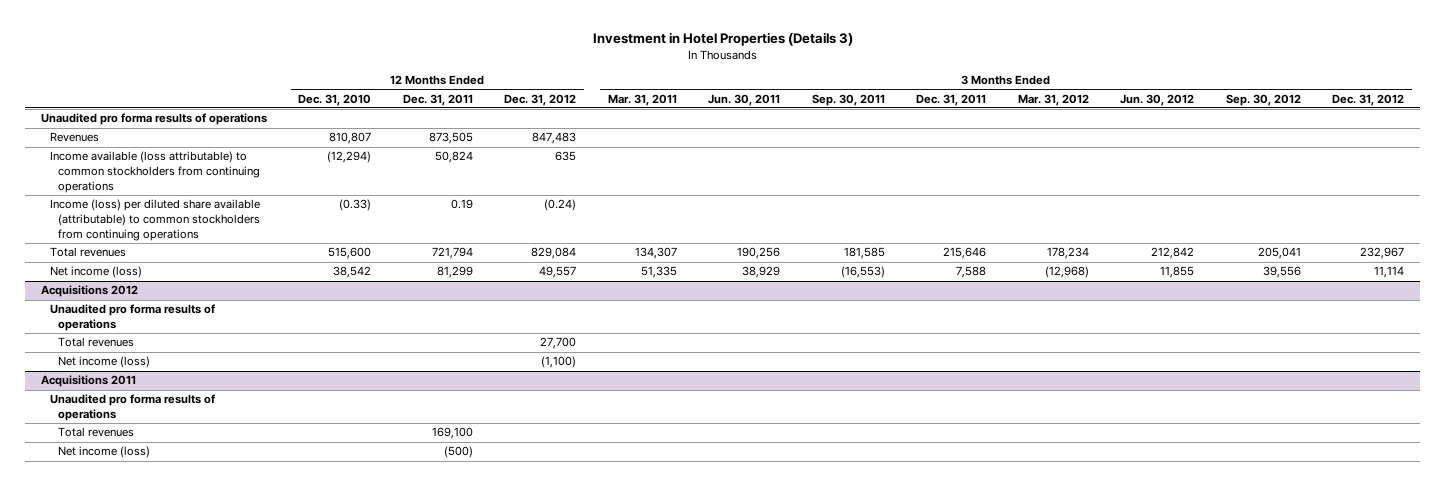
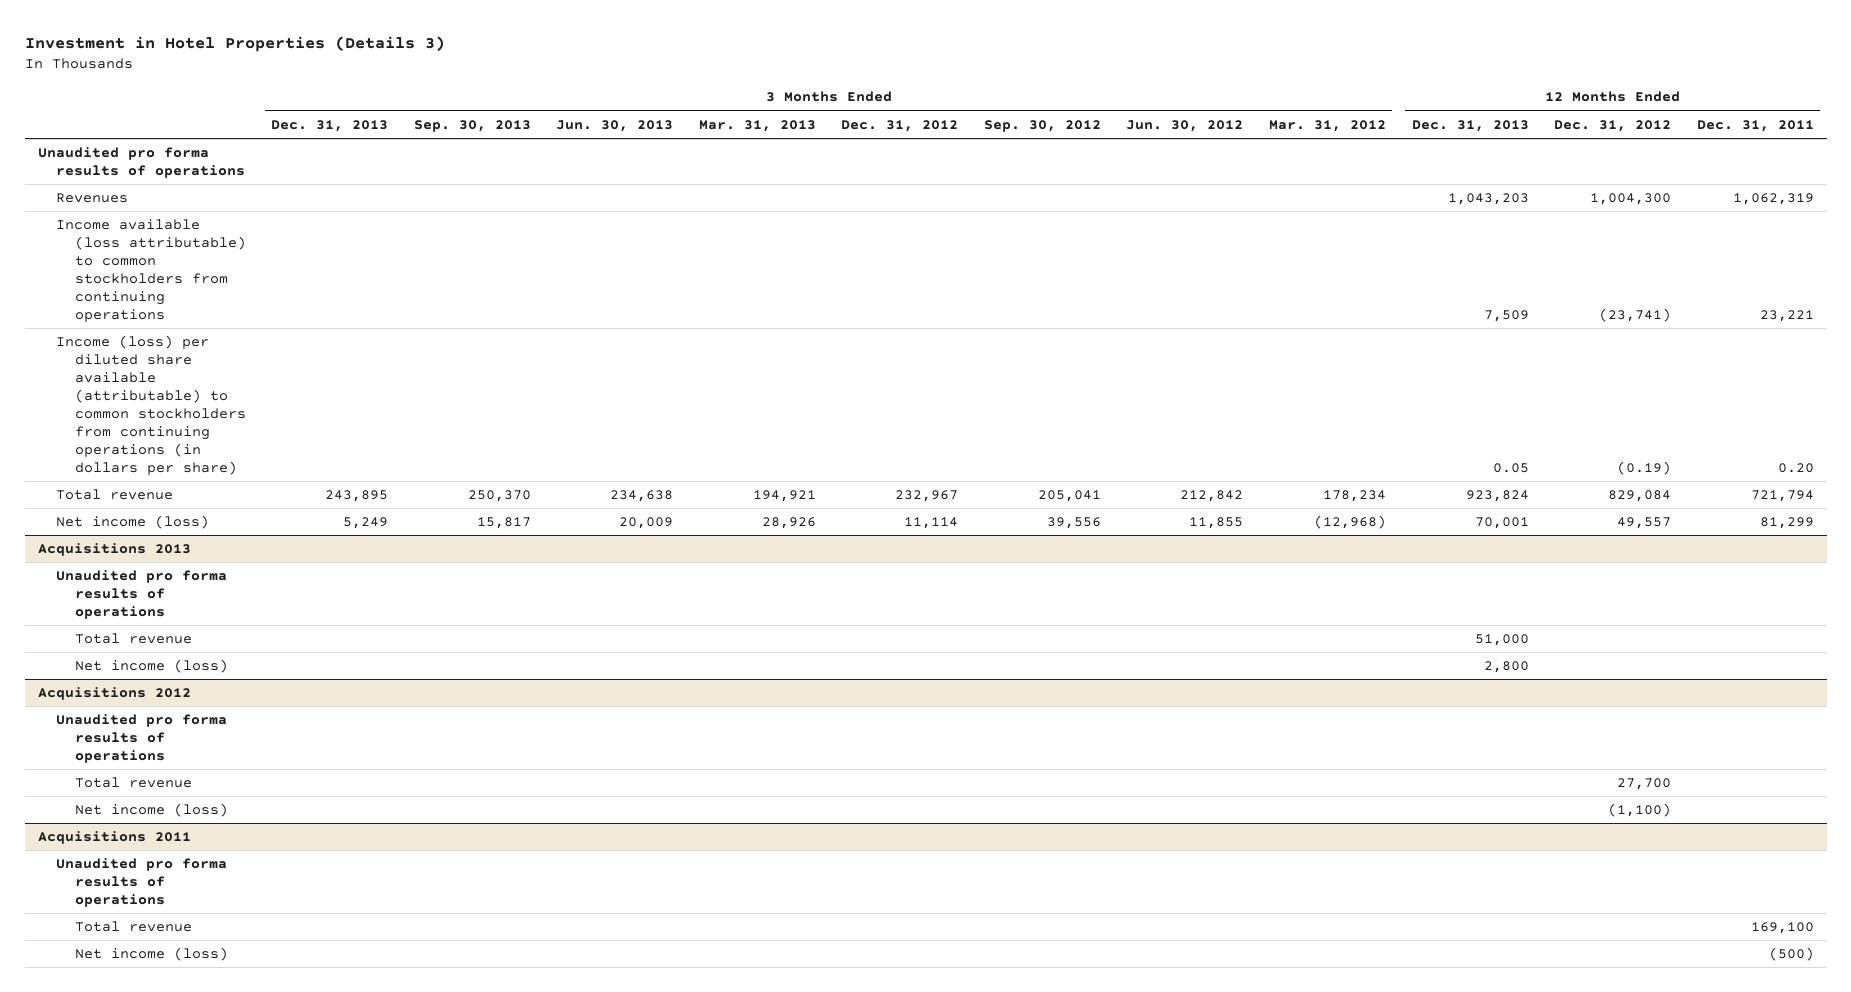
[298,93,372,106] Dec. 31, 2010 -> none
[607,93,677,106] Mar. 31, 2011 -> none
[708,93,781,106] Jun. 30, 2011 -> none
[811,93,885,106] Sep. 30, 2011 -> none
[916,93,987,106] Dec. 31, 2011 -> none
none -> [271,119,389,132] Dec. 31, 2013
none -> [413,119,531,132] Sep. 30, 2013
none -> [556,119,674,132] Jun. 30, 2013
none -> [698,119,816,132] Mar. 31, 2013
none -> [1411,119,1529,132] Dec. 31, 2013
[428,132,473,145] 873,505 -> [1732,193,1814,206] 1,062,319
[532,132,577,145] 847,483 -> [1590,193,1672,206] 1,004,300
[434,151,473,164] 50,824 -> [1759,309,1814,322] 23,221
[555,151,577,162] 635 -> [1599,307,1672,322] (23,741)
[49,199,261,242] Income (loss) per diluted share available (attributable) to common stockholders from continuing operations -> [56,335,246,475] Income (loss) per diluted share available (attributable) to common stockholders from continuing operations (in dollars per share)
[450,199,473,210] 0.19 -> [1777,462,1814,473] 0.20
[544,199,577,212] (0.24) -> [1617,460,1672,475] (0.19)
[49,247,126,258] Total revenues -> [56,489,174,501] Total revenue
none -> [37,543,191,557] Acquisitions 2013
none -> [56,570,228,620] Unaudited pro forma results of operations
none -> [74,633,192,645] Total revenue
none -> [74,659,228,674] Net income (loss)
[58,337,135,348] Total revenues -> [74,777,192,789] Total revenue
[58,427,135,438] Total revenues -> [74,921,192,933] Total revenue

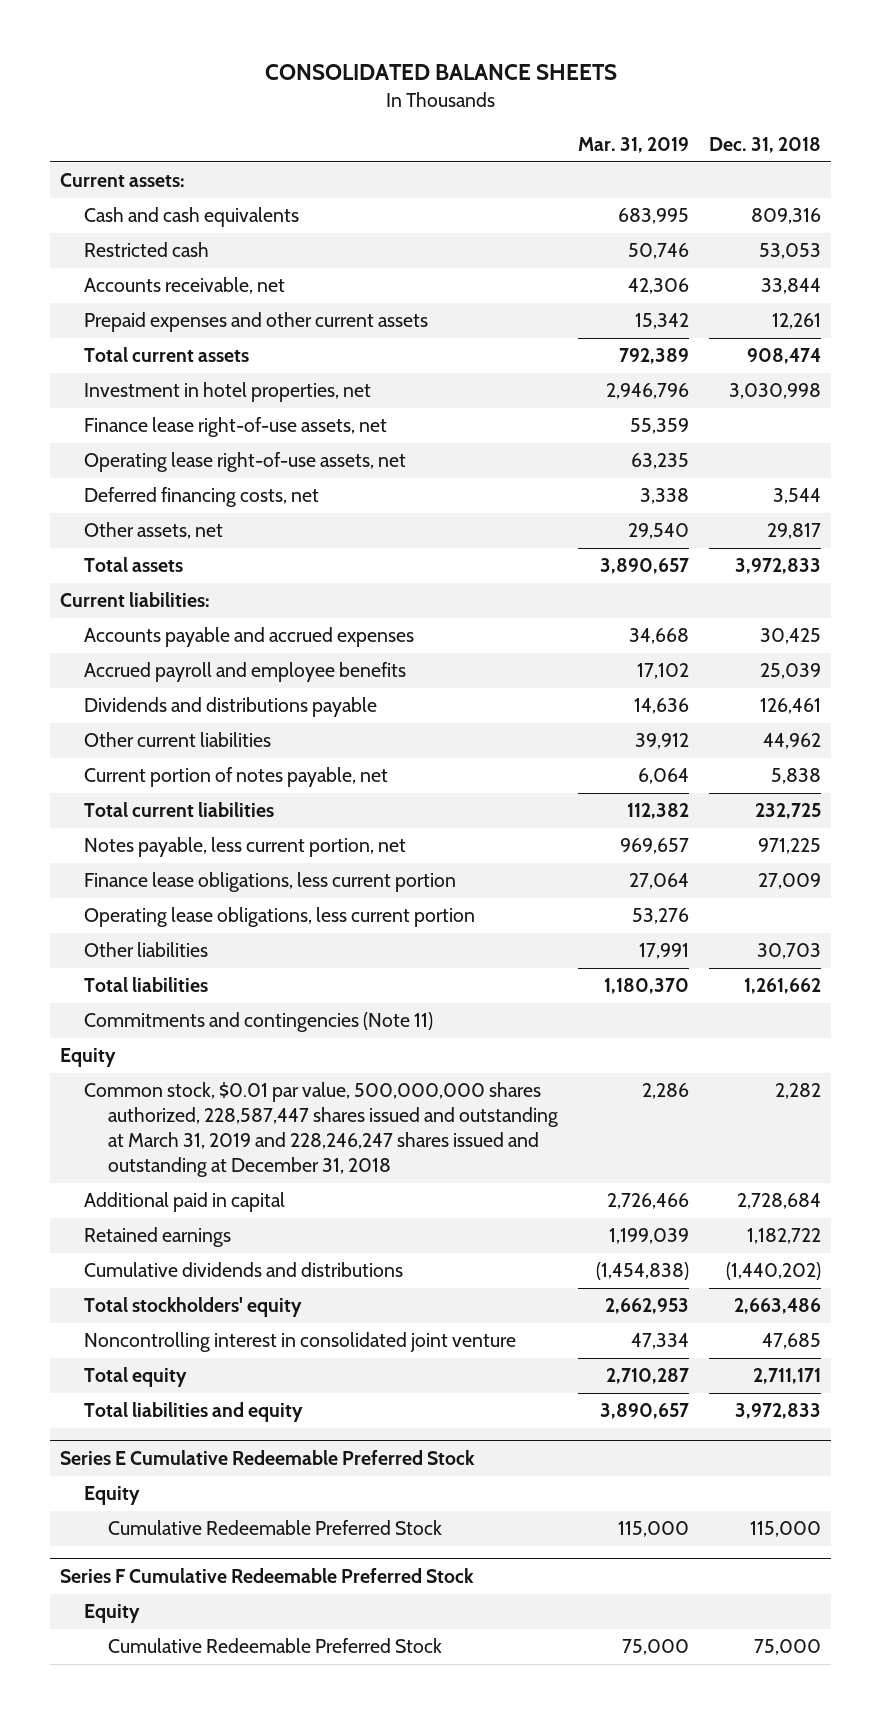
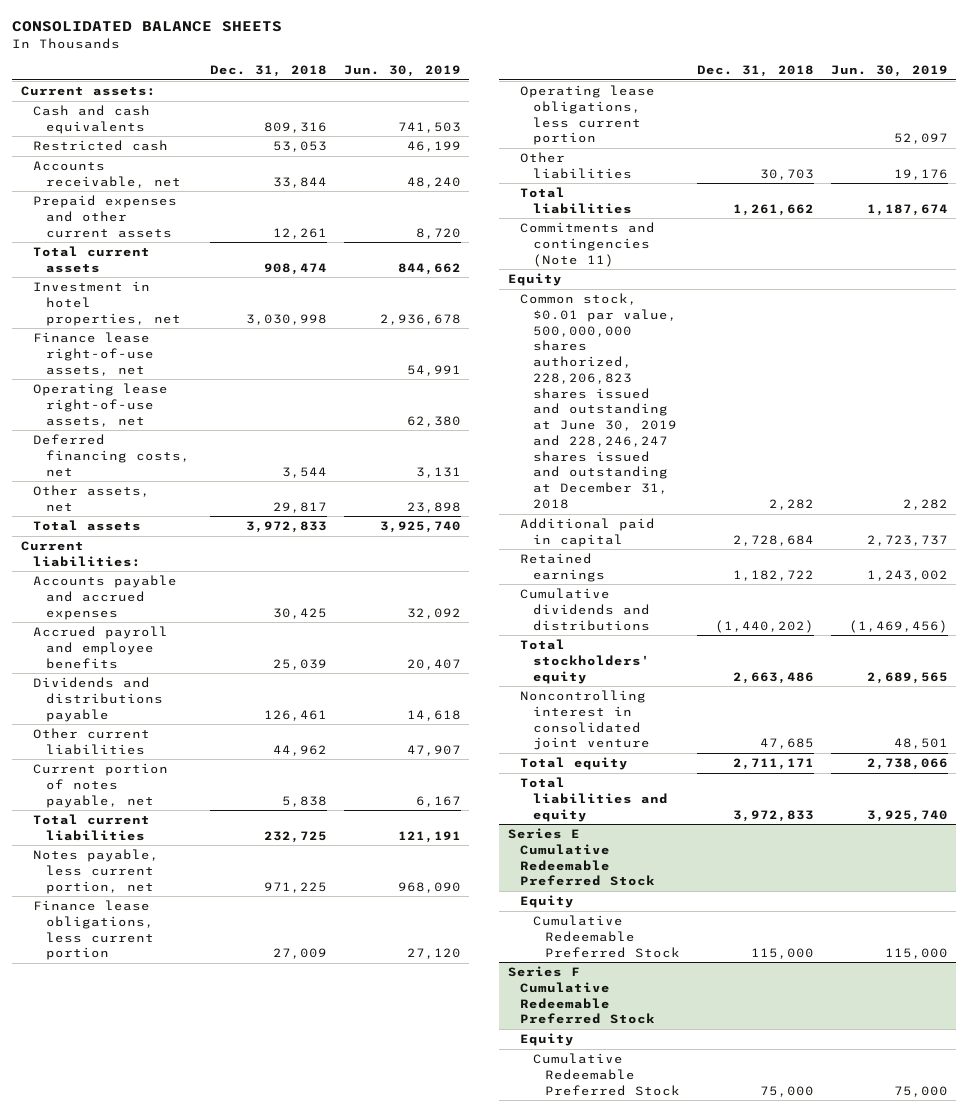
[578,136,690,153] Mar. 31, 2019 -> none
none -> [343,65,461,78] Jun. 30, 2019
[84,1082,558,1178] Common stock, $0.01 par value, 500,000,000 shares authorized, 228,587,447 shares issued and outstanding at March 31, 2019 and 228,246,247 shares issued and outstanding at December 31, 2018 -> [520,293,677,509] Common stock, $0.01 par value, 500,000,000 shares authorized, 228,206,823 shares issued and outstanding at June 30, 2019 and 228,246,247 shares issued and outstanding at December 31, 2018

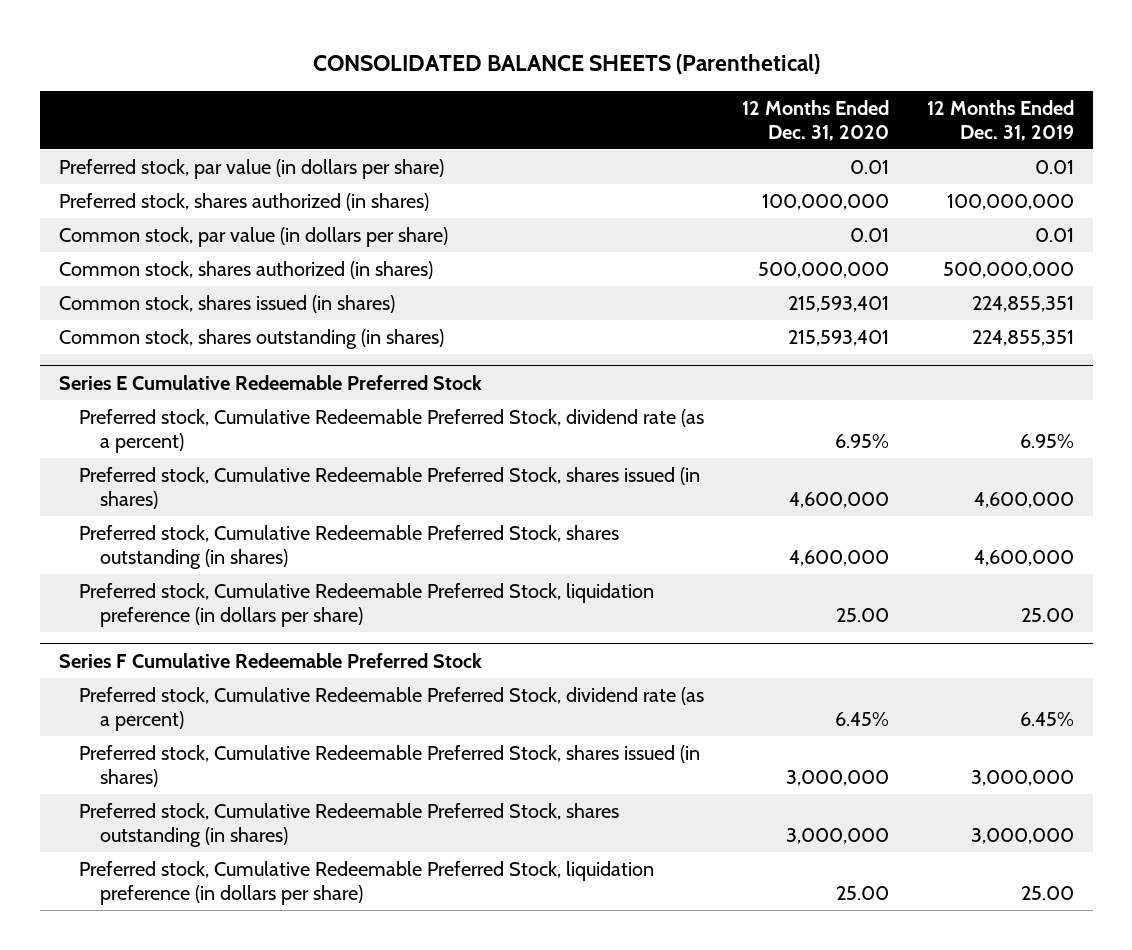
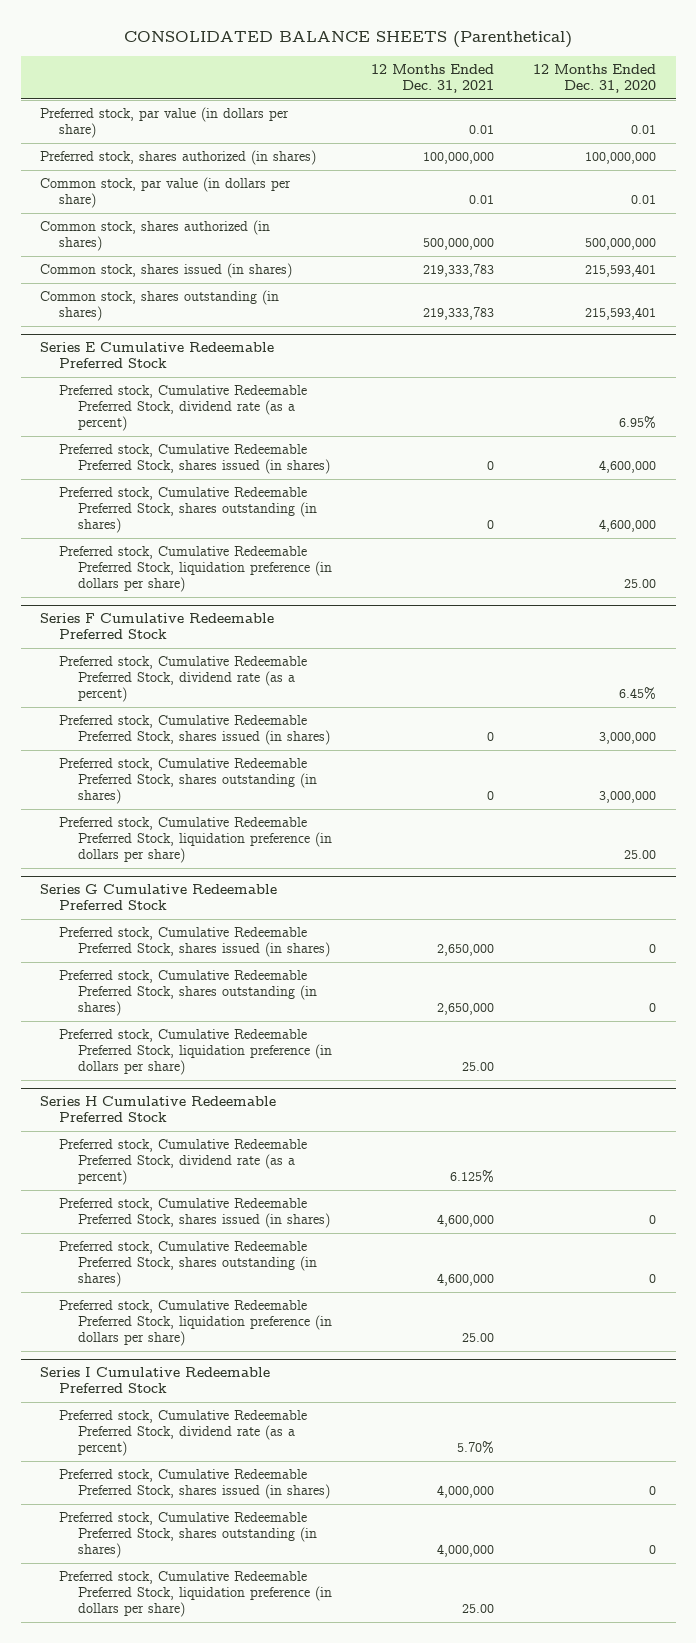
[926,99,1074,141] 12 Months Ended Dec. 31, 2019 -> none
none -> [371,63,495,93] 12 Months Ended Dec. 31, 2021
none -> [40,884,278,911] Series G Cumulative Redeemable Preferred Stock
none -> [59,927,331,958] Preferred stock, Cumulative Redeemable Preferred Stock, shares issued (in shares)
none -> [59,970,318,1017] Preferred stock, Cumulative Redeemable Preferred Stock, shares outstanding (in shares)
none -> [59,1029,333,1076] Preferred stock, Cumulative Redeemable Preferred Stock, liquidation preference (in dollars per share)
none -> [40,1096,277,1123] Series H Cumulative Redeemable Preferred Stock
none -> [59,1139,308,1186] Preferred stock, Cumulative Redeemable Preferred Stock, dividend rate (as a percent)
none -> [59,1198,331,1229] Preferred stock, Cumulative Redeemable Preferred Stock, shares issued (in shares)
none -> [59,1241,318,1288] Preferred stock, Cumulative Redeemable Preferred Stock, shares outstanding (in shares)
none -> [59,1300,333,1347] Preferred stock, Cumulative Redeemable Preferred Stock, liquidation preference (in dollars per share)
none -> [40,1367,271,1394] Series I Cumulative Redeemable Preferred Stock
none -> [59,1410,308,1457] Preferred stock, Cumulative Redeemable Preferred Stock, dividend rate (as a percent)
none -> [59,1469,331,1500] Preferred stock, Cumulative Redeemable Preferred Stock, shares issued (in shares)
none -> [59,1512,318,1559] Preferred stock, Cumulative Redeemable Preferred Stock, shares outstanding (in shares)
none -> [59,1571,333,1618] Preferred stock, Cumulative Redeemable Preferred Stock, liquidation preference (in dollars per share)

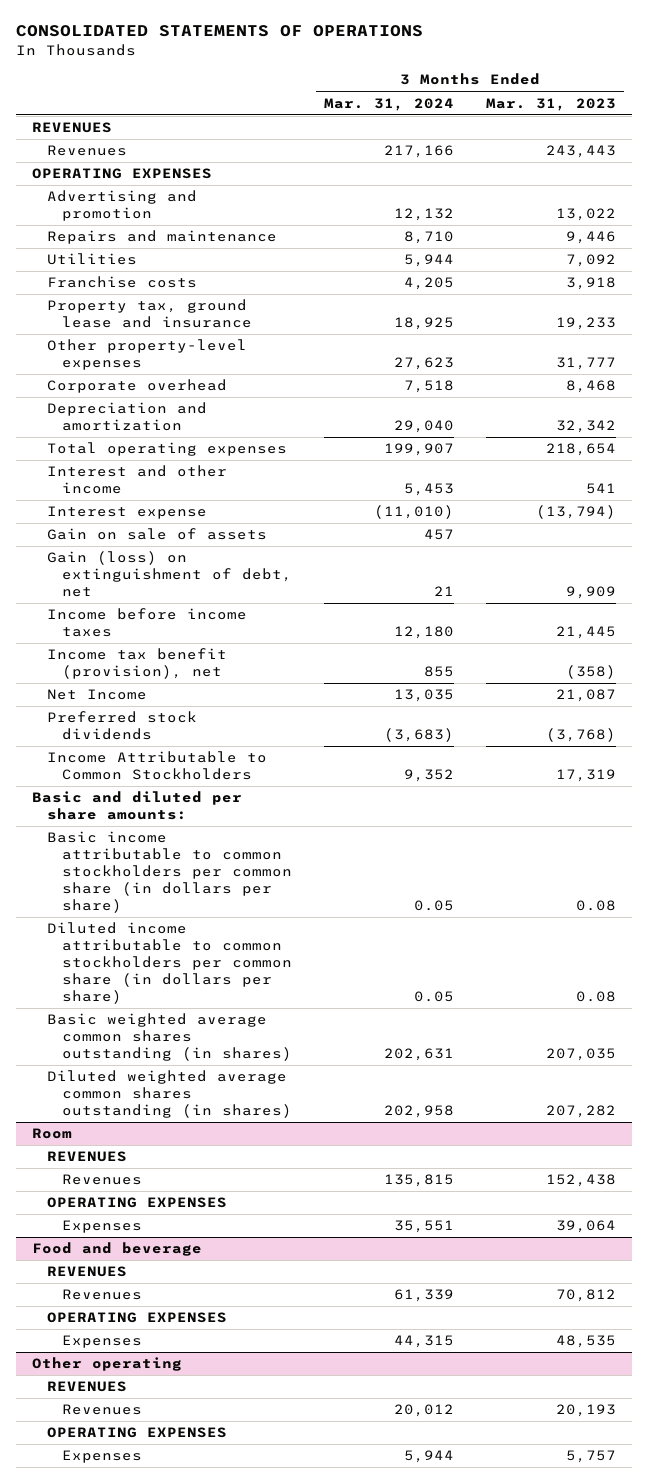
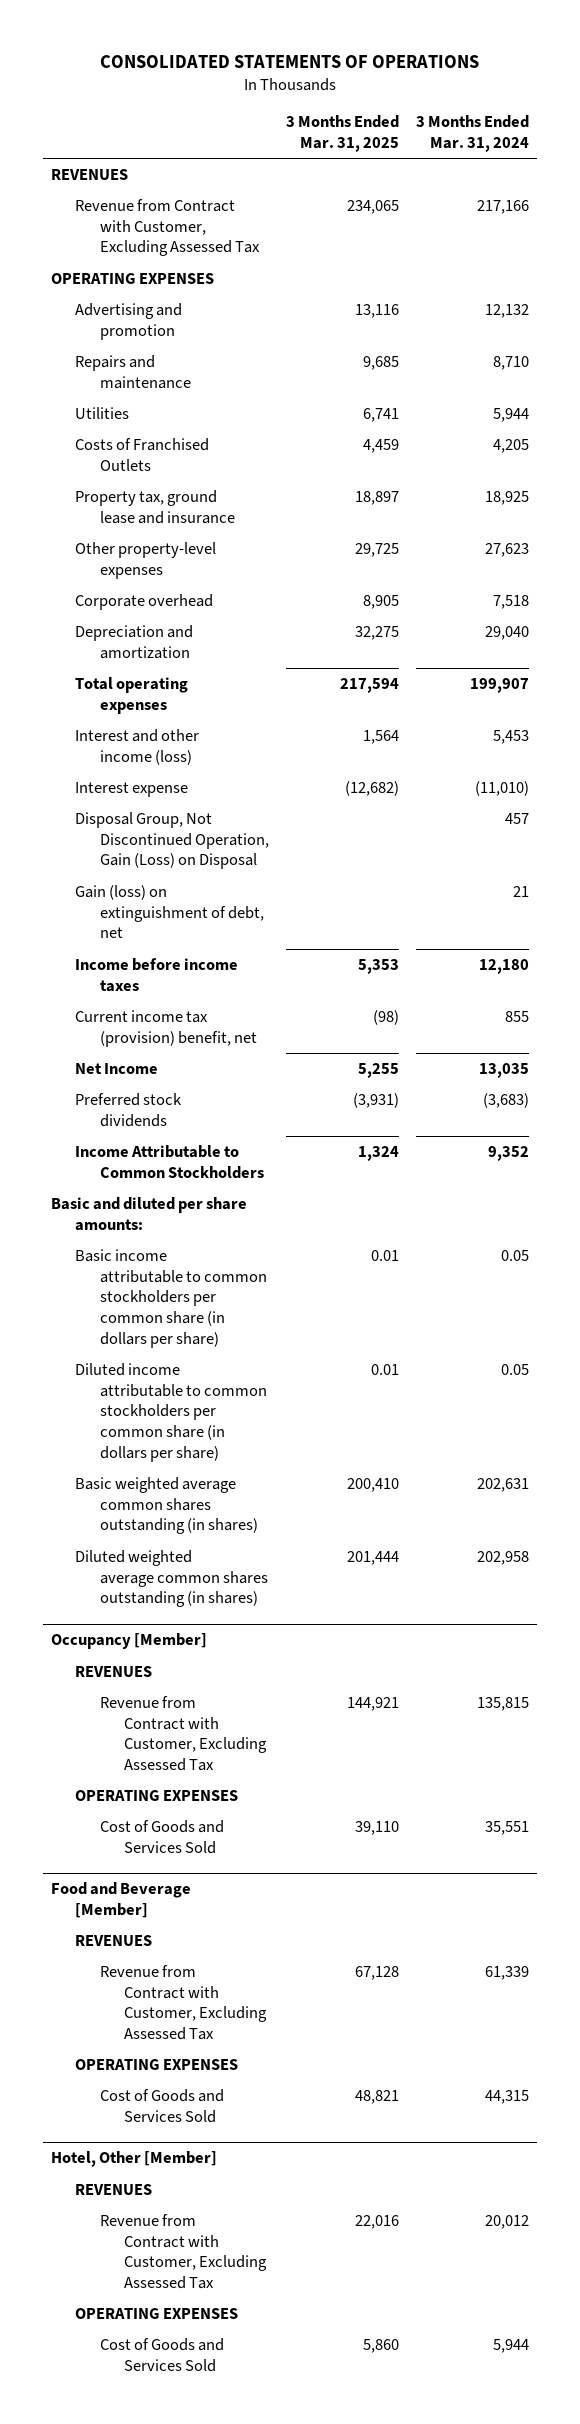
[485,97,616,111] Mar. 31, 2023 -> none
none -> [285,115,399,152] 3 Months Ended Mar. 31, 2025
[46,145,127,157] Revenues -> [75,199,260,257] Revenue from Contract with Customer, Excluding Assessed Tax
[46,276,197,289] Franchise costs -> [75,438,210,471] Costs of Franchised Outlets
[46,465,227,495] Interest and other income -> [75,729,200,765] Interest and other income (loss)
[46,528,267,541] Gain on sale of assets -> [75,812,269,870] Disposal Group, Not Discontinued Operation, Gain (Loss) on Disposal
[46,648,227,680] Income tax benefit (provision), net -> [75,1010,257,1047] Current income tax (provision) benefit, net
[31,1128,72,1140] Room -> [51,1633,208,1650] Occupancy [Member]
[62,1174,143,1186] Revenues -> [99,1696,268,1771] Revenue from Contract with Customer, Excluding Assessed Tax
[62,1220,143,1234] Expenses -> [99,1820,224,1854] Cost of Goods and Services Sold
[31,1242,202,1257] Food and beverage -> [51,1882,192,1918] Food and Beverage [Member]
[62,1289,143,1301] Revenues -> [99,1965,268,2040] Revenue from Contract with Customer, Excluding Assessed Tax
[62,1335,143,1349] Expenses -> [99,2089,224,2123] Cost of Goods and Services Sold
[31,1357,182,1372] Other operating -> [51,2151,218,2168] Hotel, Other [Member]
[62,1404,143,1416] Revenues -> [99,2214,268,2289] Revenue from Contract with Customer, Excluding Assessed Tax
[62,1450,143,1464] Expenses -> [99,2338,224,2372] Cost of Goods and Services Sold

